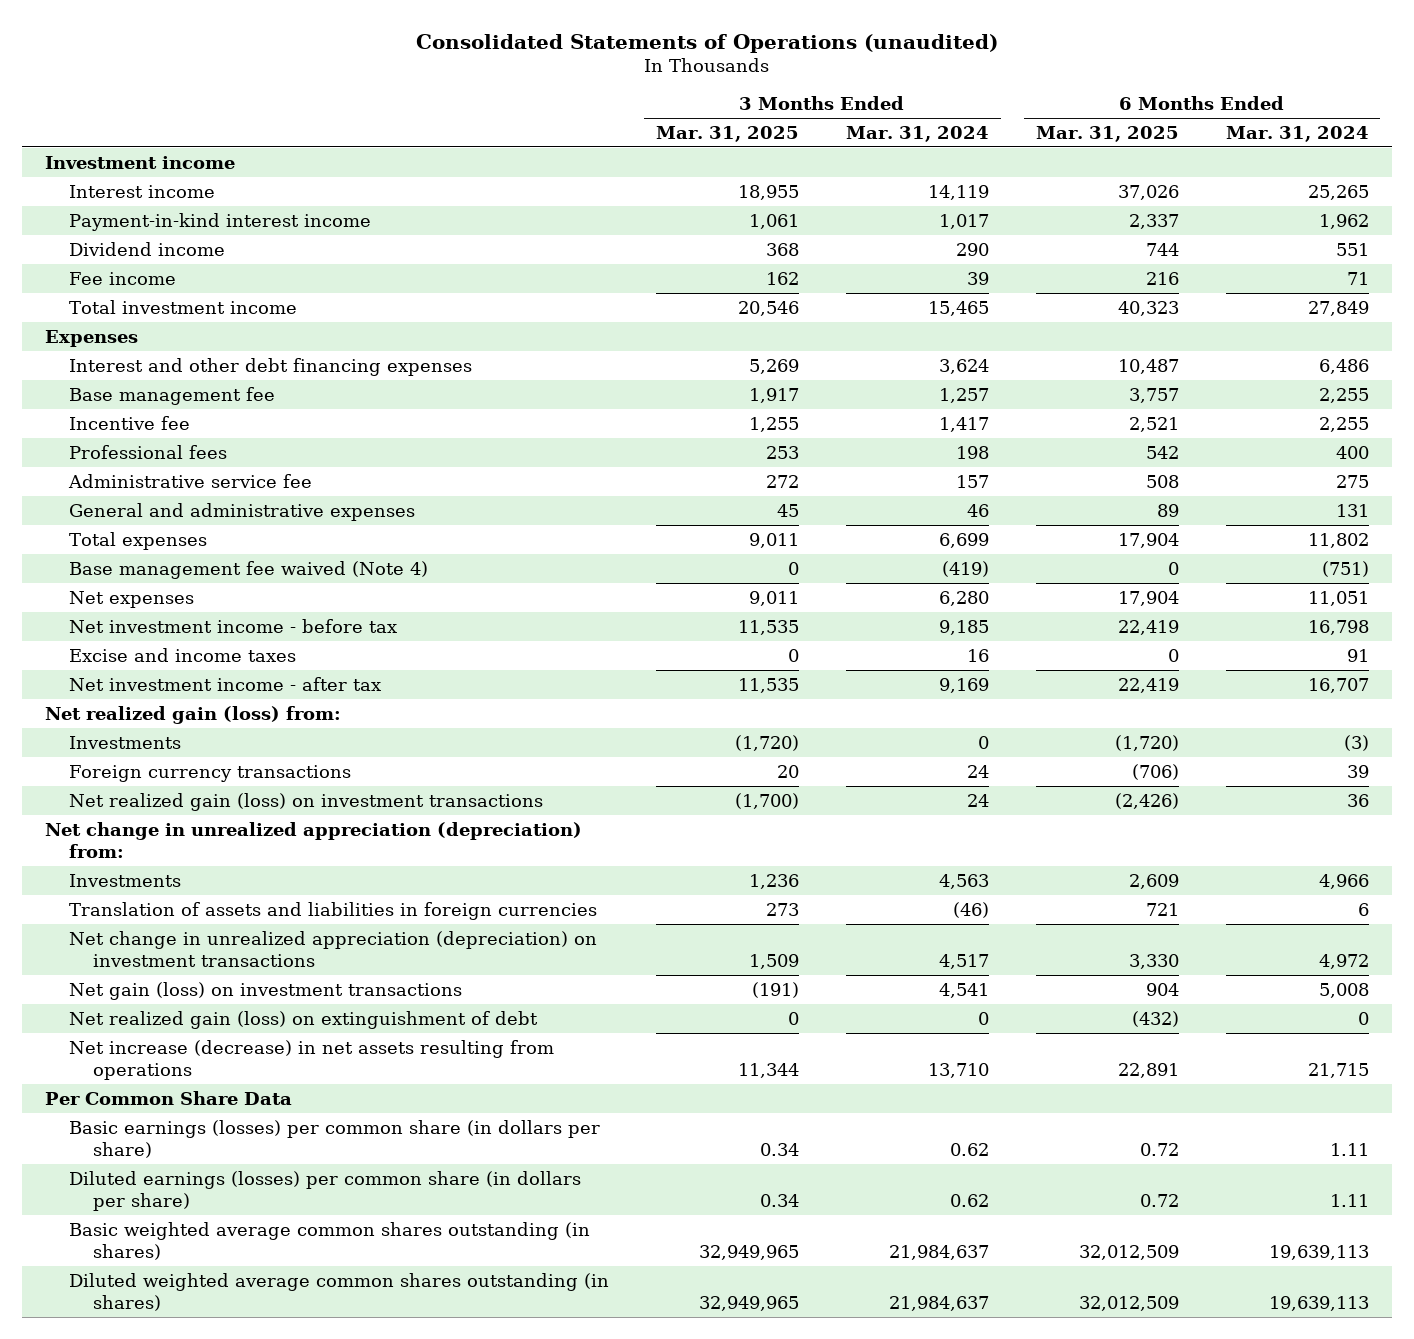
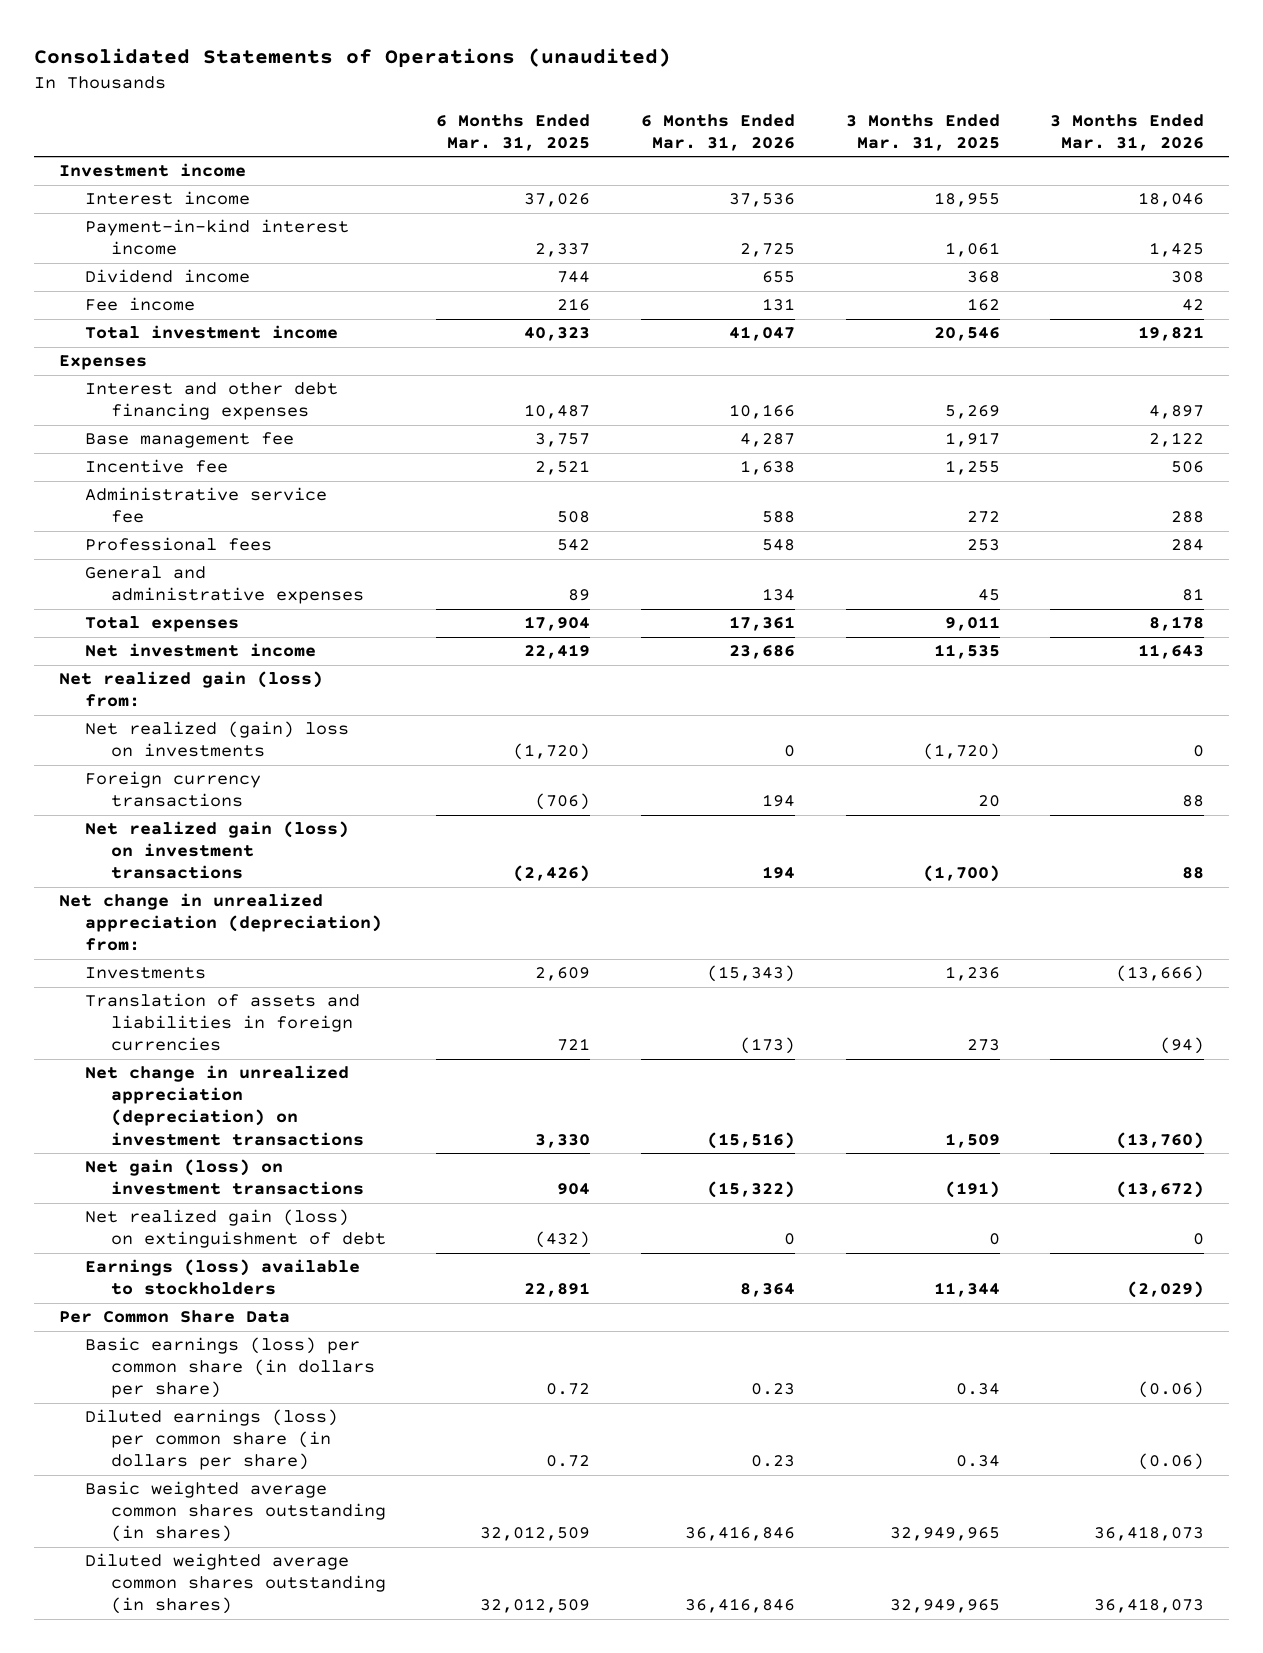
[845,125,989,142] Mar. 31, 2024 -> none
[1225,125,1369,142] Mar. 31, 2024 -> none
none -> [640,113,795,152] 6 Months Ended Mar. 31, 2026
none -> [1050,113,1205,152] 3 Months Ended Mar. 31, 2026
[68,444,227,459] Professional fees -> [85,537,273,552] Professional fees
[68,560,428,579] Base management fee waived (Note 4) -> none
[68,590,194,608] Net expenses -> none
[68,647,296,662] Excise and income taxes -> none
[68,676,381,691] Net investment income - after tax -> none
[68,618,397,633] Net investment income - before tax -> [85,643,317,658] Net investment income
[68,735,181,749] Investments -> [85,721,350,758] Net realized (gain) loss on investments
[68,1039,554,1081] Net increase (decrease) in net assets resulting from operations -> [85,1259,361,1296] Earnings (loss) available to stockholders
[68,1119,600,1159] Basic earnings (losses) per common share (in dollars per share) -> [85,1337,375,1399] Basic earnings (loss) per common share (in dollars per share)
[68,1170,581,1212] Diluted earnings (losses) per common share (in dollars per share) -> [85,1409,339,1471] Diluted earnings (loss) per common share (in dollars per share)

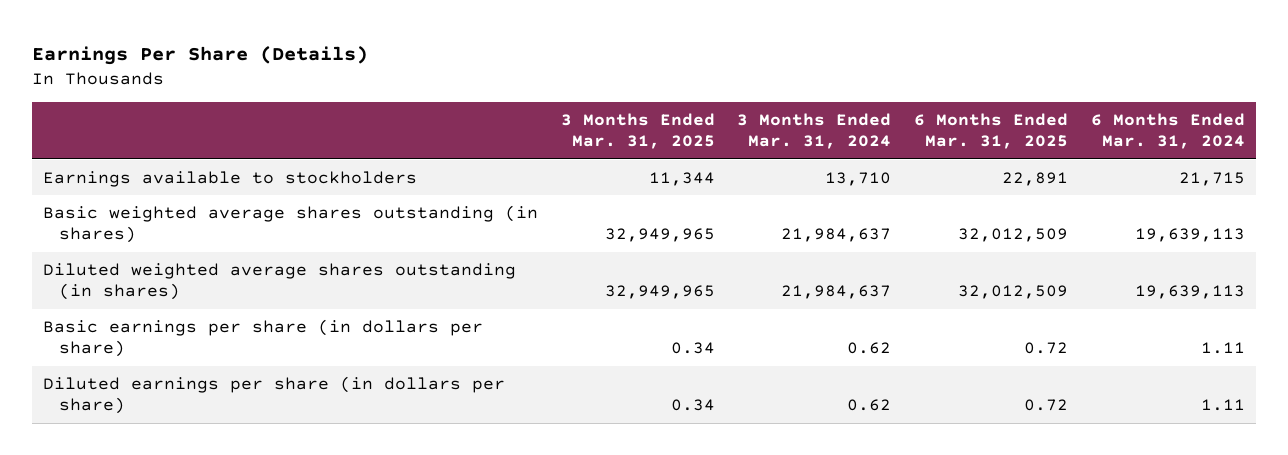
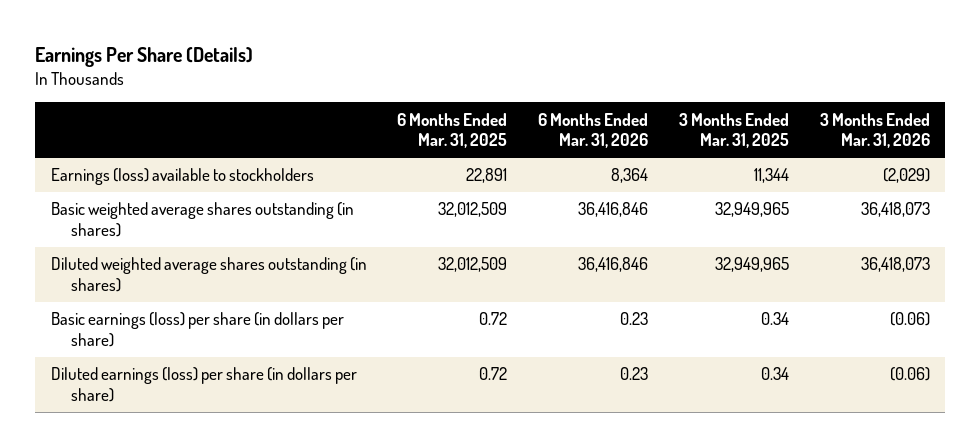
[737,113,892,150] 3 Months Ended Mar. 31, 2024 -> none
[1090,113,1245,150] 6 Months Ended Mar. 31, 2024 -> none
none -> [538,112,649,149] 6 Months Ended Mar. 31, 2026
none -> [819,112,930,149] 3 Months Ended Mar. 31, 2026
[43,170,418,187] Earnings available to stockholders -> [50,168,314,186] Earnings (loss) available to stockholders
[43,318,484,358] Basic earnings per share (in dollars per share) -> [50,312,344,348] Basic earnings (loss) per share (in dollars per share)
[43,375,506,415] Diluted earnings per share (in dollars per share) -> [50,367,357,403] Diluted earnings (loss) per share (in dollars per share)

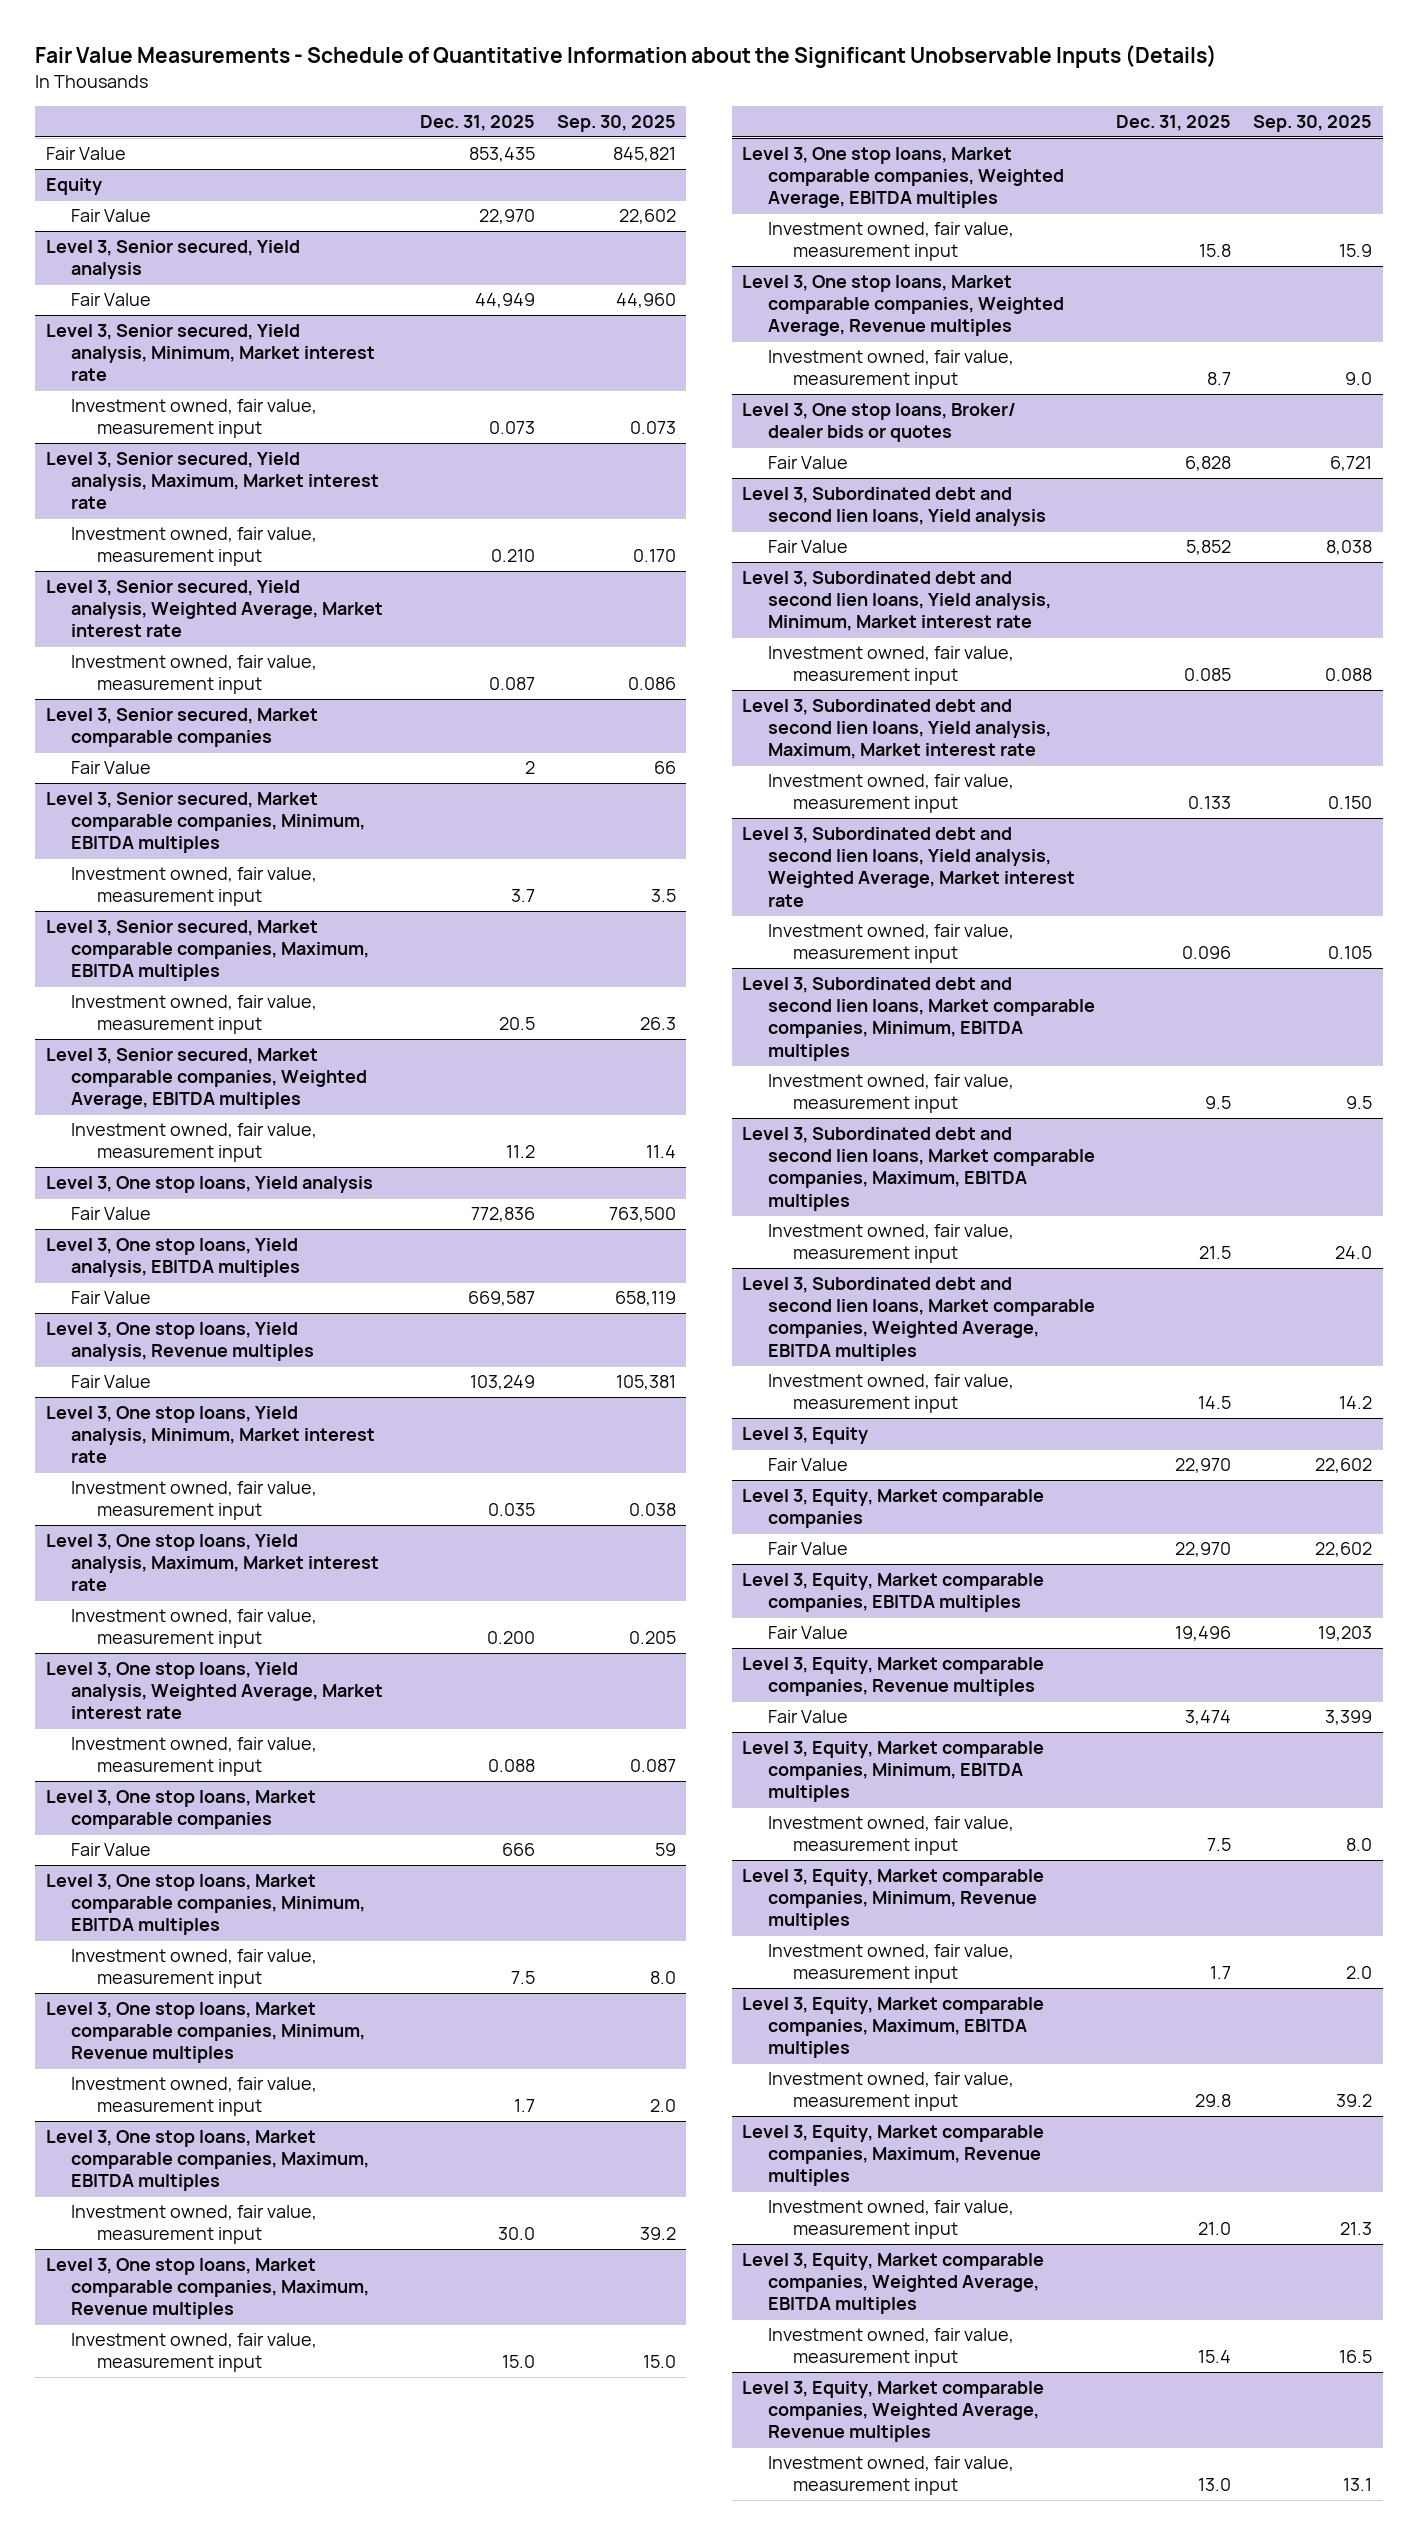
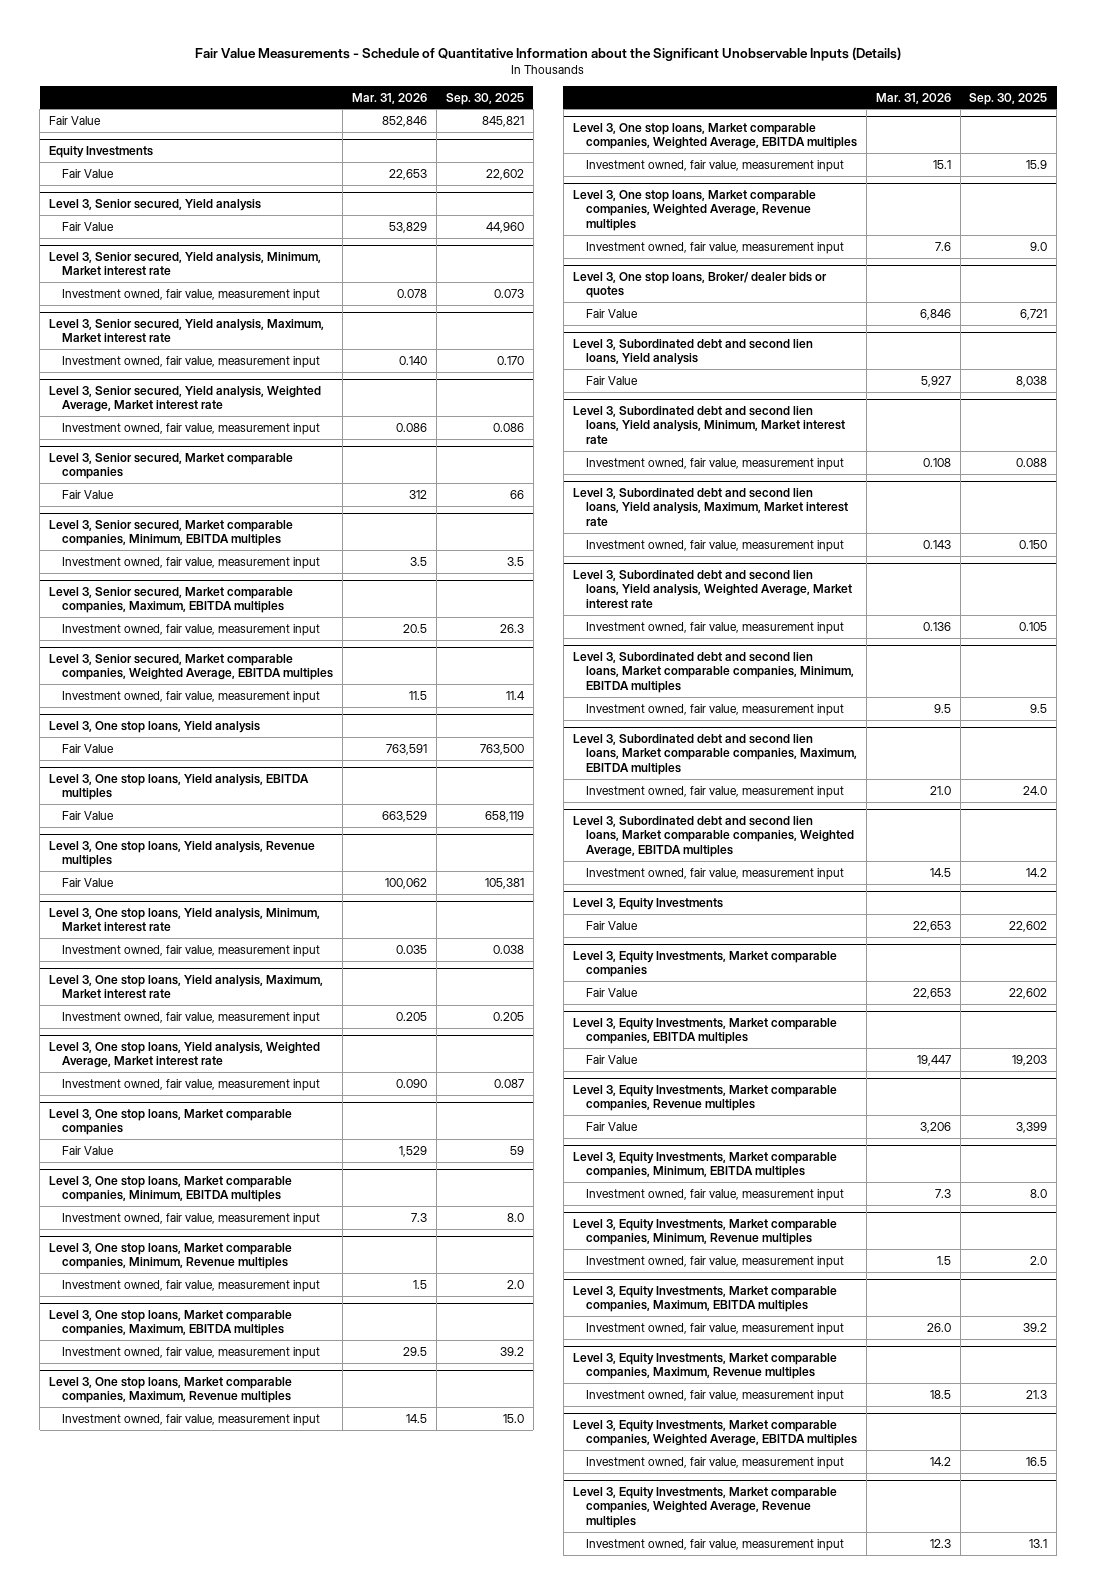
[420,114,536,131] Dec. 31, 2025 -> none
none -> [352,92,428,104] Mar. 31, 2026
[45,178,102,196] Equity -> [49,145,154,158] Equity Investments
[742,1427,869,1445] Level 3, Equity -> [572,897,723,910] Level 3, Equity Investments
[742,1489,1045,1529] Level 3, Equity, Market comparable companies -> [572,950,837,978] Level 3, Equity Investments, Market comparable companies
[742,1573,1045,1613] Level 3, Equity, Market comparable companies, EBITDA multiples -> [572,1017,837,1045] Level 3, Equity Investments, Market comparable companies, EBITDA multiples
[742,1657,1045,1697] Level 3, Equity, Market comparable companies, Revenue multiples -> [572,1084,837,1112] Level 3, Equity Investments, Market comparable companies, Revenue multiples
[742,1741,1045,1803] Level 3, Equity, Market comparable companies, Minimum, EBITDA multiples -> [572,1151,837,1179] Level 3, Equity Investments, Market comparable companies, Minimum, EBITDA multiples
[742,1869,1045,1931] Level 3, Equity, Market comparable companies, Minimum, Revenue multiples -> [572,1218,837,1246] Level 3, Equity Investments, Market comparable companies, Minimum, Revenue multiples
[742,1997,1045,2059] Level 3, Equity, Market comparable companies, Maximum, EBITDA multiples -> [572,1285,837,1313] Level 3, Equity Investments, Market comparable companies, Maximum, EBITDA multiples
[742,2125,1045,2187] Level 3, Equity, Market comparable companies, Maximum, Revenue multiples -> [572,1352,837,1380] Level 3, Equity Investments, Market comparable companies, Maximum, Revenue multiples
[742,2253,1045,2315] Level 3, Equity, Market comparable companies, Weighted Average, EBITDA multiples -> [572,1419,857,1447] Level 3, Equity Investments, Market comparable companies, Weighted Average, EBITDA multiples
[742,2381,1045,2443] Level 3, Equity, Market comparable companies, Weighted Average, Revenue multiples -> [572,1486,837,1528] Level 3, Equity Investments, Market comparable companies, Weighted Average, Revenue multiples

